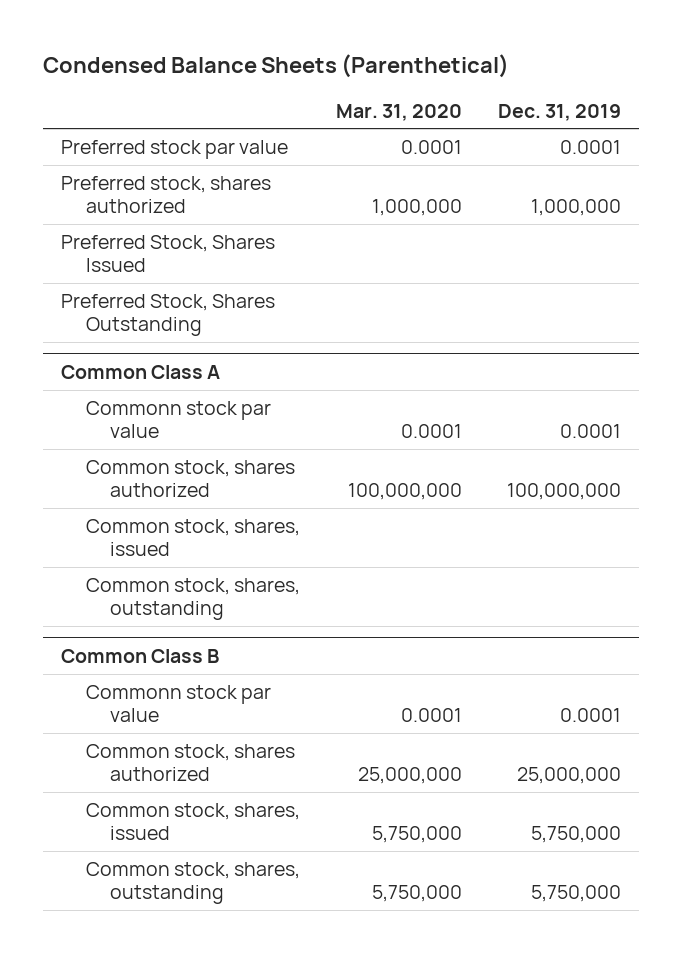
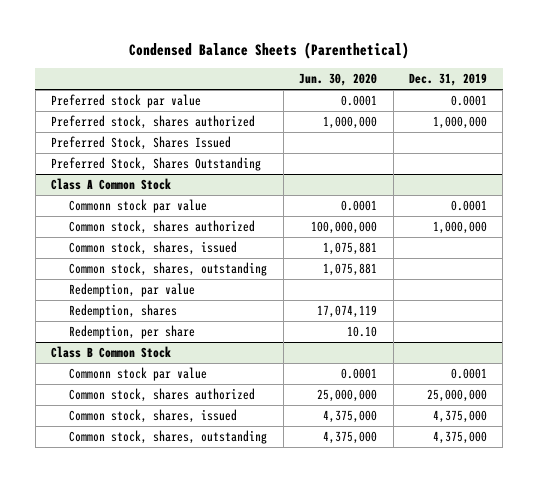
[335,103,462,121] Mar. 31, 2020 -> none
none -> [299,73,378,87] Jun. 30, 2020
[61,364,221,379] Common Class A -> [51,177,172,190] Class A Common Stock
[507,483,622,501] 100,000,000 -> [432,220,487,234] 1,000,000
none -> [69,282,196,297] Redemption, par value
none -> [69,303,178,318] Redemption, shares
none -> [69,324,196,339] Redemption, per share
[61,648,220,663] Common Class B -> [51,345,172,358] Class B Common Stock
[531,826,622,844] 5,750,000 -> [432,409,487,423] 4,375,000
[531,885,622,903] 5,750,000 -> [432,430,487,444] 4,375,000

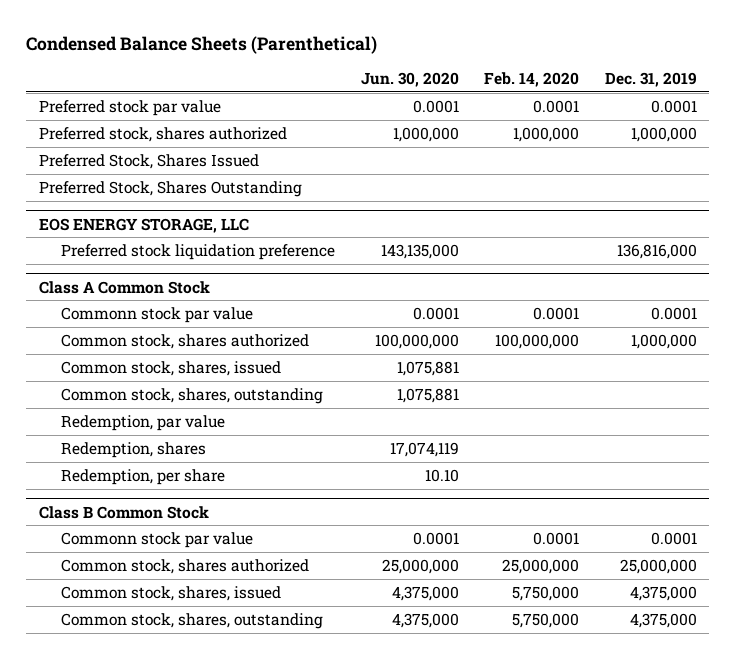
none -> [484,72,580,88] Feb. 14, 2020
none -> [39,217,250,233] EOS ENERGY STORAGE, LLC
none -> [61,243,336,260] Preferred stock liquidation preference

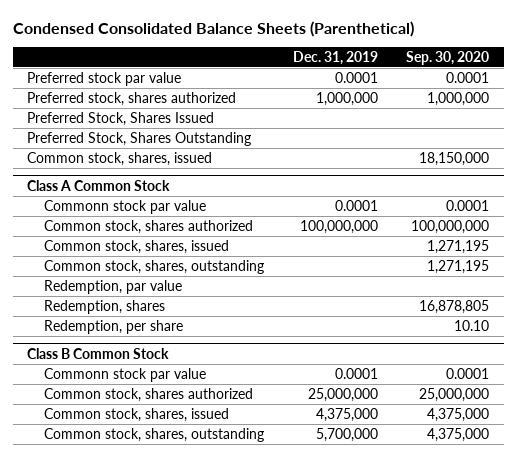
[26,36,378,55] Condensed Balance Sheets (Parenthetical) -> [12,20,414,37] Condensed Consolidated Balance Sheets (Parenthetical)
[360,72,459,88] Jun. 30, 2020 -> none
[484,72,580,88] Feb. 14, 2020 -> none
none -> [406,51,490,66] Sep. 30, 2020
[39,217,250,233] EOS ENERGY STORAGE, LLC -> none
[61,243,336,260] Preferred stock liquidation preference -> none
none -> [27,151,213,166] Common stock, shares, issued
[630,333,697,349] 1,000,000 -> [299,219,378,234] 100,000,000
[629,612,697,628] 4,375,000 -> [315,427,378,442] 5,700,000

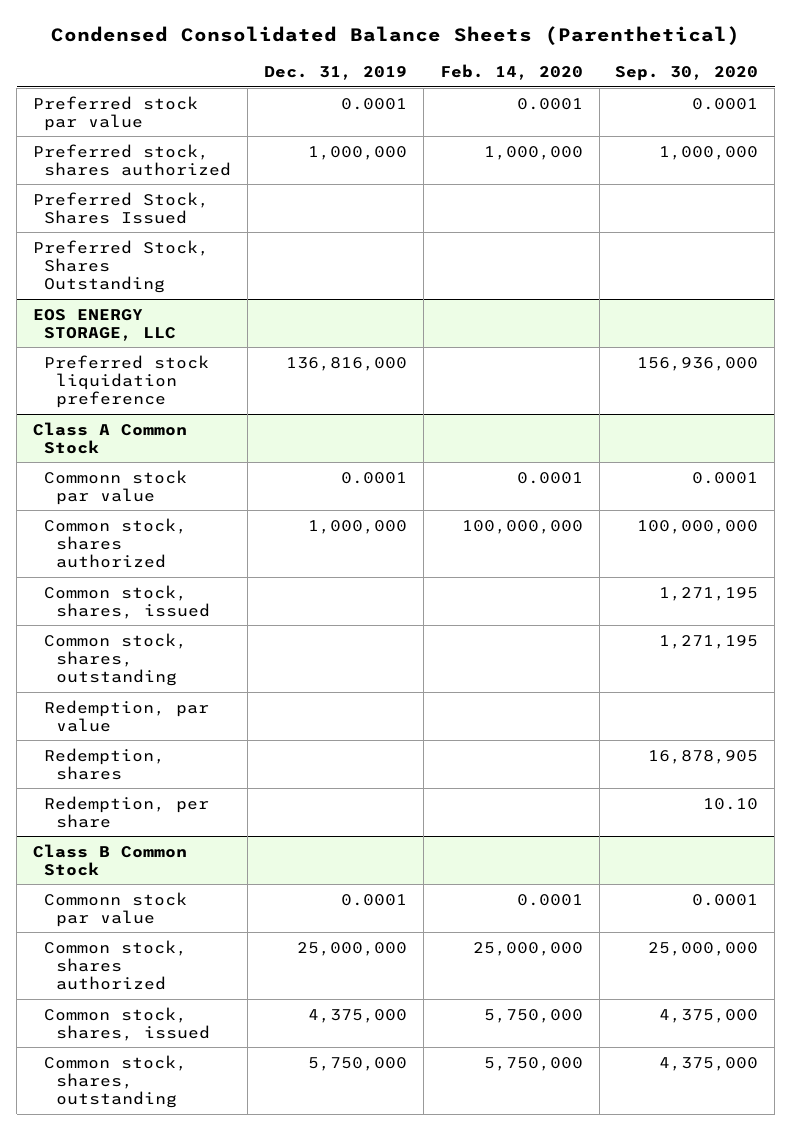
none -> [439,63,583,80] Feb. 14, 2020
[27,151,213,166] Common stock, shares, issued -> none
none -> [32,308,177,341] EOS ENERGY STORAGE, LLC
none -> [44,354,210,408] Preferred stock liquidation preference
[299,219,378,234] 100,000,000 -> [308,519,408,534] 1,000,000
[419,299,490,314] 16,878,805 -> [648,749,759,764] 16,878,905
[315,427,378,442] 5,700,000 -> [308,1056,408,1071] 5,750,000

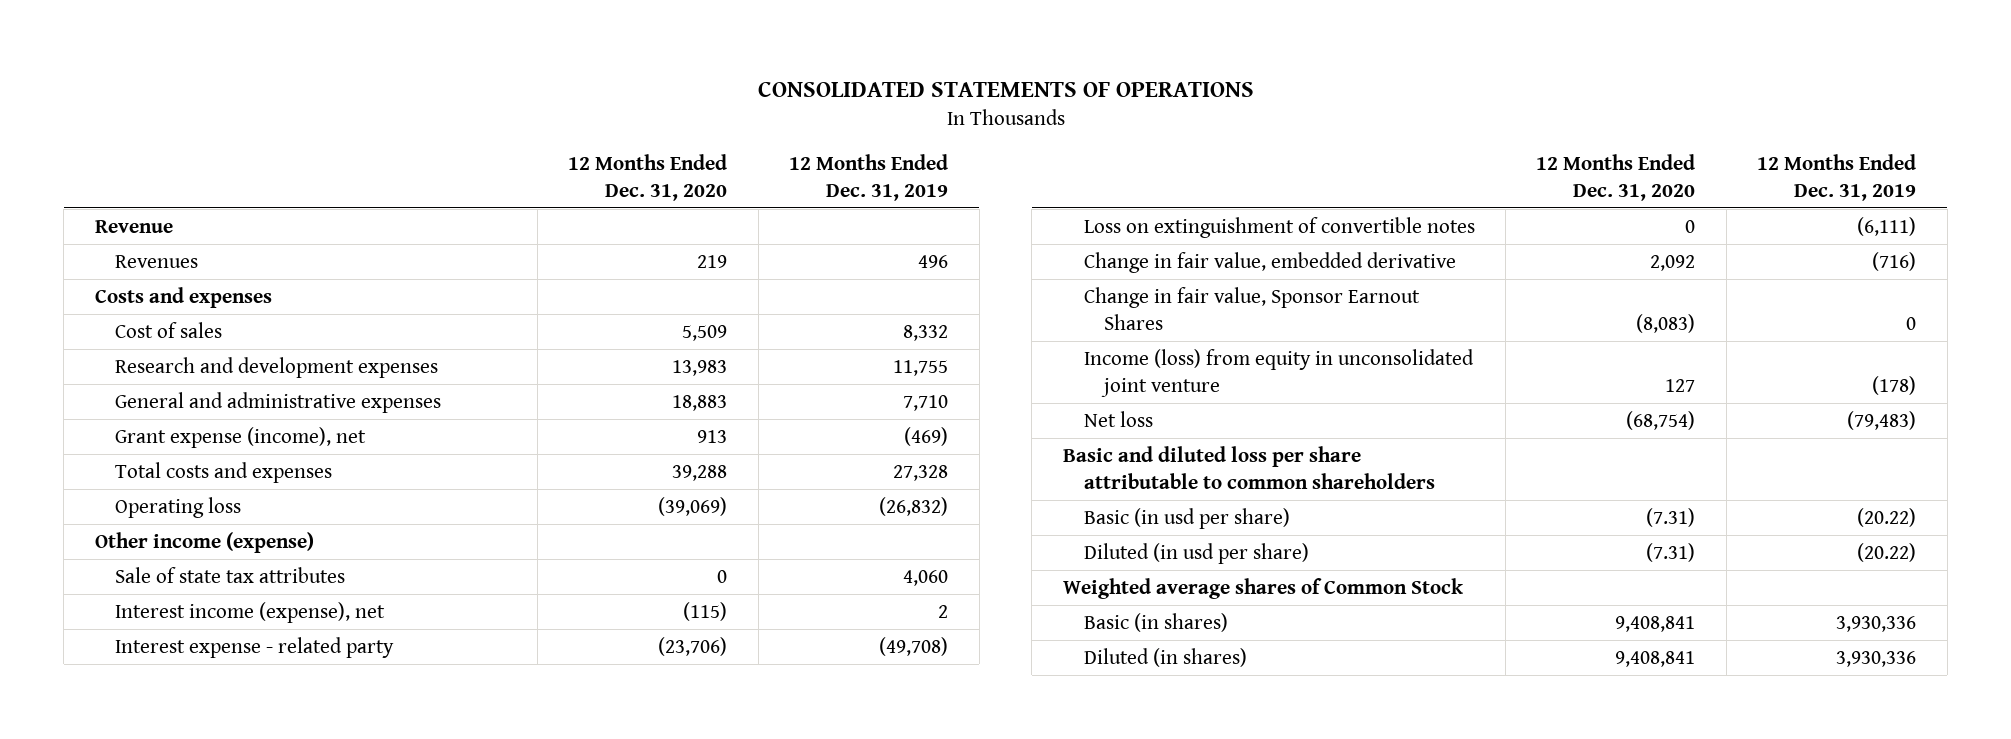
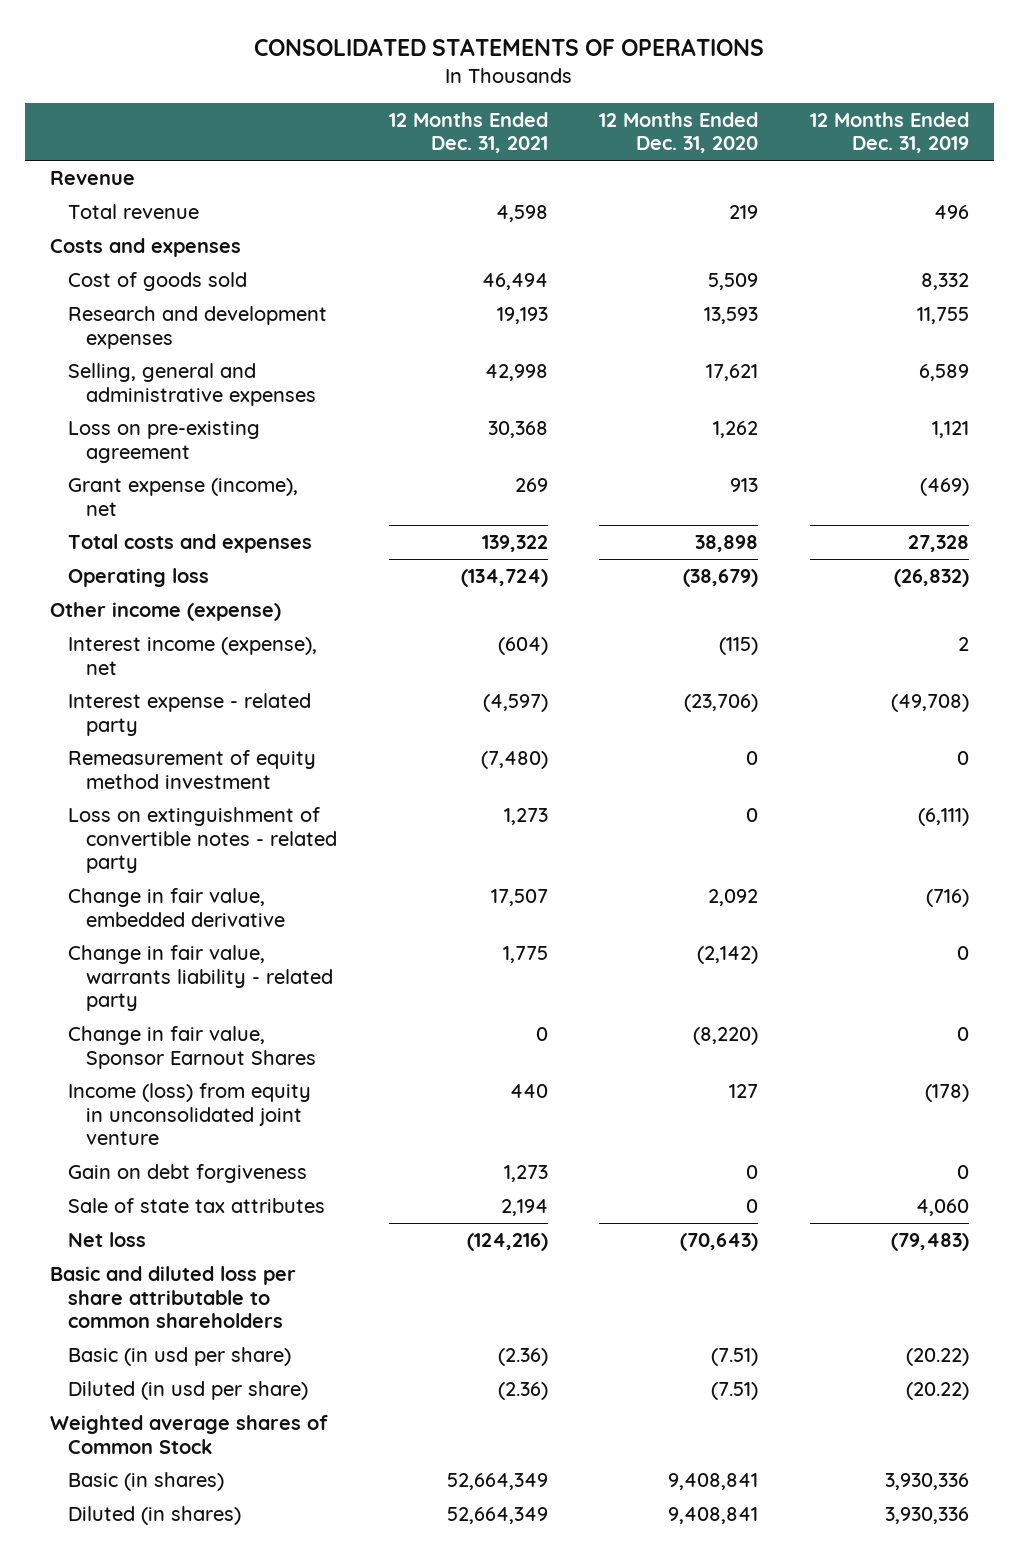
none -> [388,111,548,154] 12 Months Ended Dec. 31, 2021
[115,254,199,268] Revenues -> [68,203,200,219] Total revenue
[115,321,223,338] Cost of sales -> [68,271,248,291] Cost of goods sold
[672,359,728,376] 13,983 -> [704,306,759,324] 13,593
[115,391,442,413] General and administrative expenses -> [68,362,317,406] Selling, general and administrative expenses
[672,394,728,411] 18,883 -> [706,363,759,381] 17,621
[903,394,949,411] 7,710 -> [918,363,969,381] 6,589
none -> [68,420,261,463] Loss on pre-existing agreement
[672,464,728,481] 39,288 -> [695,534,759,552] 38,898
[658,496,728,516] (39,069) -> [683,568,759,587] (38,679)
none -> [68,749,317,789] Remeasurement of equity method investment
[1083,216,1475,238] Loss on extinguishment of convertible notes -> [68,806,338,874] Loss on extinguishment of convertible notes - related party
none -> [68,944,334,1012] Change in fair value, warrants liability - related party
[1636,313,1696,333] (8,083) -> [693,1026,759,1045] (8,220)
none -> [68,1163,308,1183] Gain on debt forgiveness
[115,566,346,583] Sale of state tax attributes -> [68,1197,326,1213] Sale of state tax attributes
[1626,410,1696,430] (68,754) -> [680,1232,759,1251] (70,643)
[1646,507,1696,527] (7.31) -> [711,1347,759,1366] (7.51)
[1646,542,1696,562] (7.31) -> [711,1381,759,1400] (7.51)

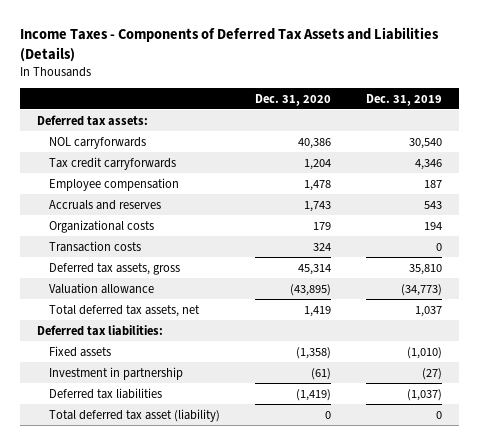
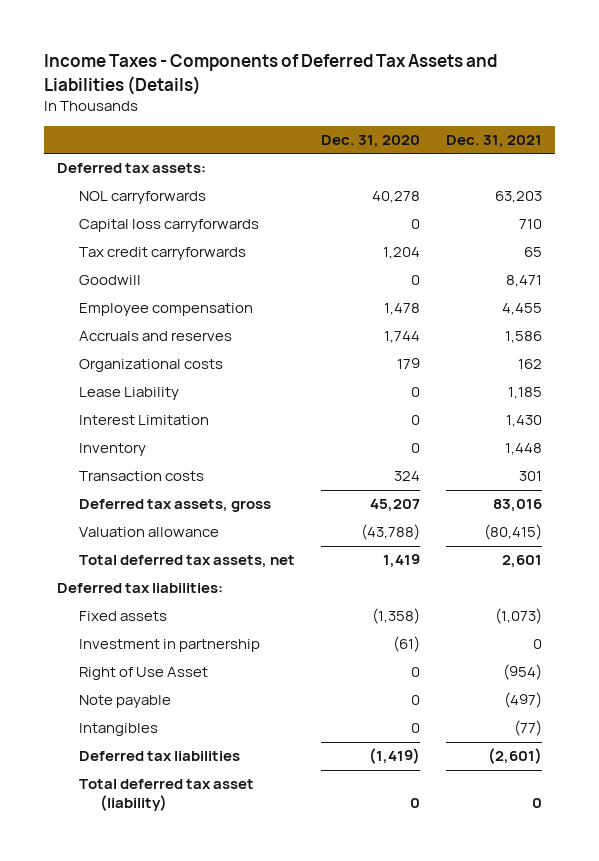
[365,93,442,106] Dec. 31, 2019 -> none
none -> [445,134,542,148] Dec. 31, 2021
[298,137,332,149] 40,386 -> [371,191,420,204] 40,278
none -> [78,219,259,233] Capital loss carryforwards
none -> [78,275,141,286] Goodwill
[304,200,332,212] 1,743 -> [383,331,420,344] 1,744
none -> [78,387,179,401] Lease Liability
none -> [78,415,209,426] Interest Limitation
none -> [78,443,146,457] Inventory
[298,263,332,275] 45,314 -> [369,499,420,513] 45,207
[290,283,332,296] (43,895) -> [360,524,420,541] (43,788)
none -> [78,667,208,681] Right of Use Asset
none -> [78,695,171,709] Note payable
none -> [78,723,158,737] Intangibles

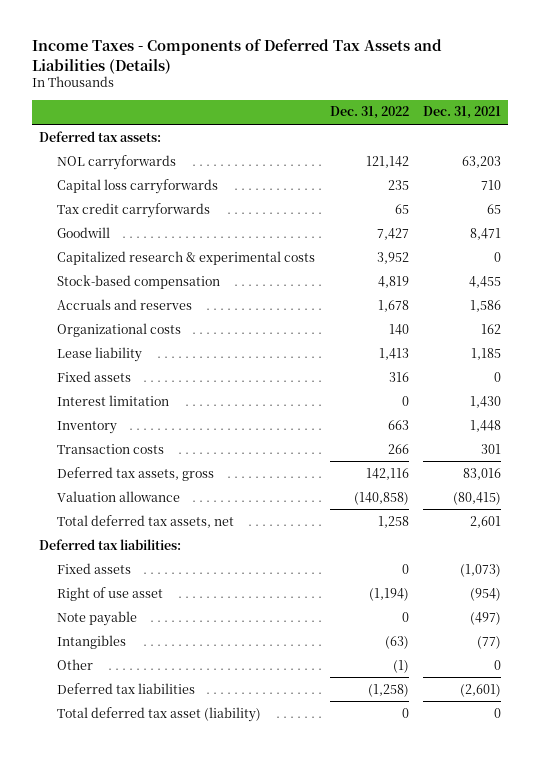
[320,134,420,148] Dec. 31, 2020 -> none
none -> [329,106,409,120] Dec. 31, 2022
none -> [57,250,316,265] Capitalized research & experimental costs
[78,303,253,317] Employee compensation -> [57,274,221,289] Stock-based compensation
[78,387,179,401] Lease Liability -> [57,346,143,362] Lease liability
none -> [57,370,132,382] Fixed assets
[78,415,209,426] Interest Limitation -> [57,394,170,406] Interest limitation
[78,639,260,653] Investment in partnership -> none
[78,667,208,681] Right of Use Asset -> [57,586,164,601] Right of use asset
none -> [57,658,94,670] Other

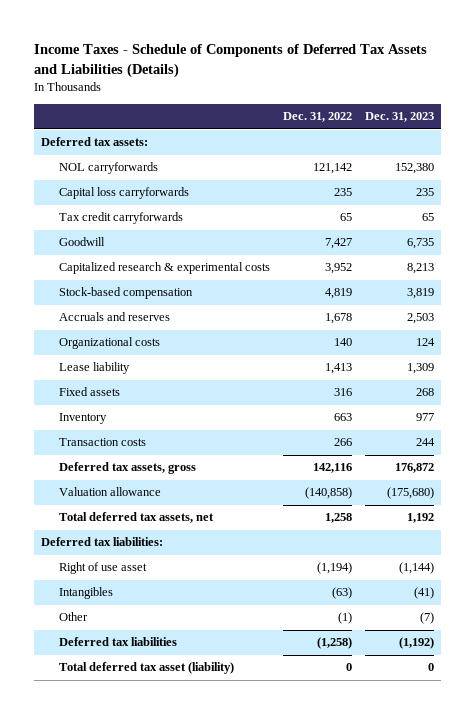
[32,39,443,74] Income Taxes - Components of Deferred Tax Assets and Liabilities (Details) -> [34,44,428,79] Income Taxes - Schedule of Components of Deferred Tax Assets and Liabilities (Details)
[423,106,502,120] Dec. 31, 2021 -> none
none -> [365,112,435,123] Dec. 31, 2023
[57,394,170,406] Interest limitation -> none
[57,562,132,574] Fixed assets -> none
[57,610,138,626] Note payable -> none

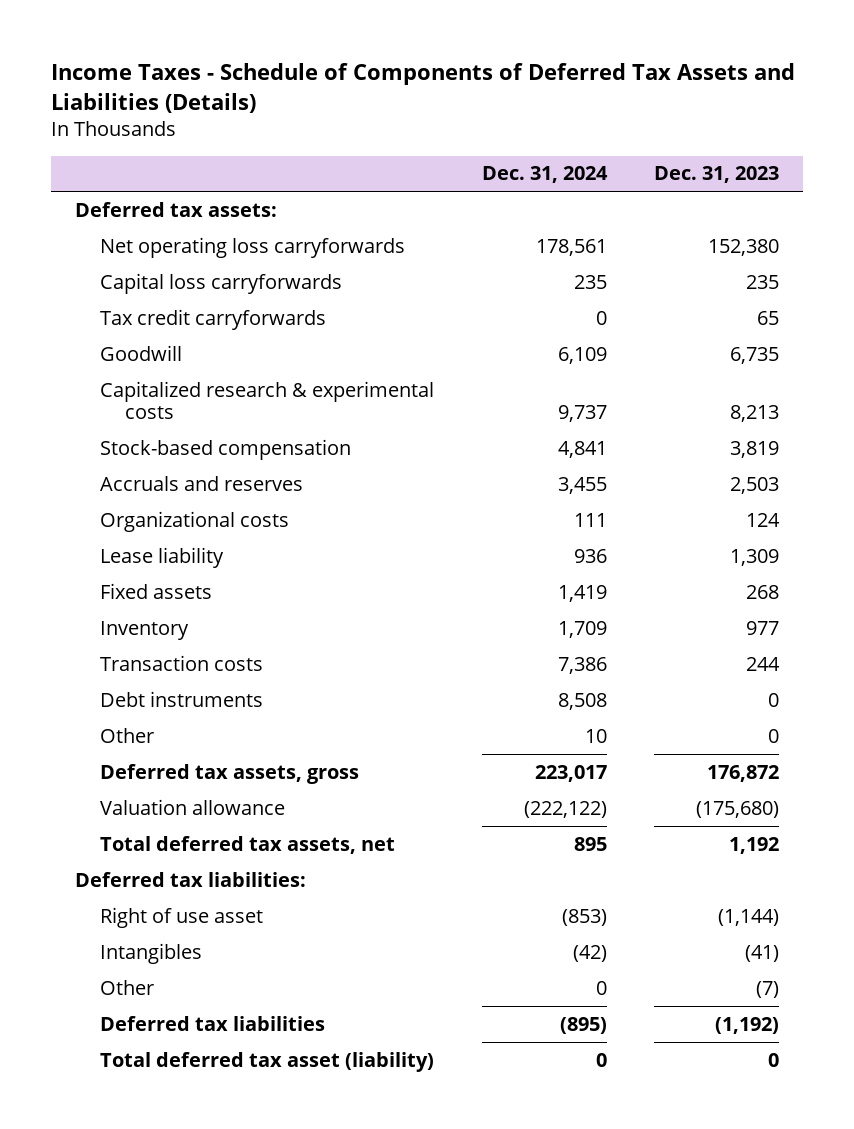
[283,112,353,123] Dec. 31, 2022 -> none
none -> [481,166,608,184] Dec. 31, 2024
[58,162,158,175] NOL carryforwards -> [99,236,405,258] Net operating loss carryforwards
none -> [99,690,263,707] Debt instruments
none -> [99,727,154,743] Other

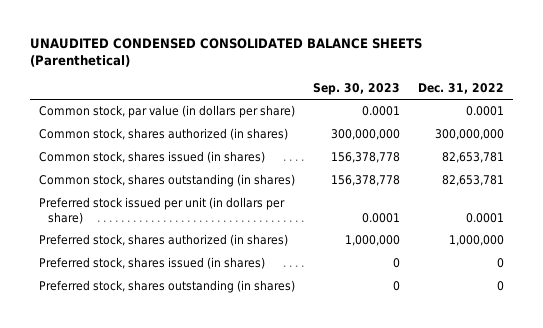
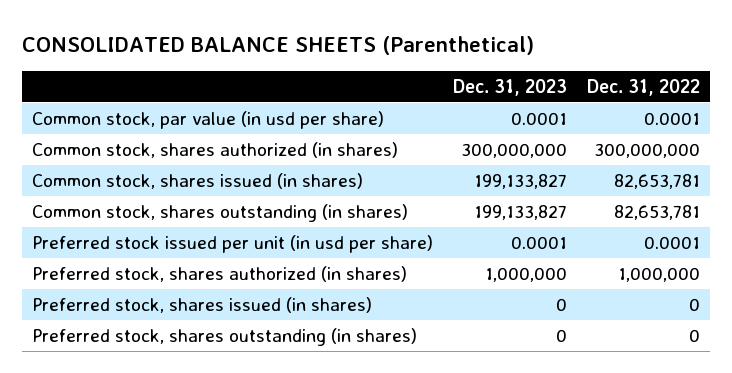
[30,37,423,68] UNAUDITED CONDENSED CONSOLIDATED BALANCE SHEETS (Parenthetical) -> [21,35,534,55] CONSOLIDATED BALANCE SHEETS (Parenthetical)
[313,83,401,96] Sep. 30, 2023 -> none
none -> [452,78,567,96] Dec. 31, 2023
[39,105,296,119] Common stock, par value (in dollars per share) -> [31,111,384,130] Common stock, par value (in usd per share)
[39,197,286,224] Preferred stock issued per unit (in dollars per share) -> [31,235,433,254] Preferred stock issued per unit (in usd per share)

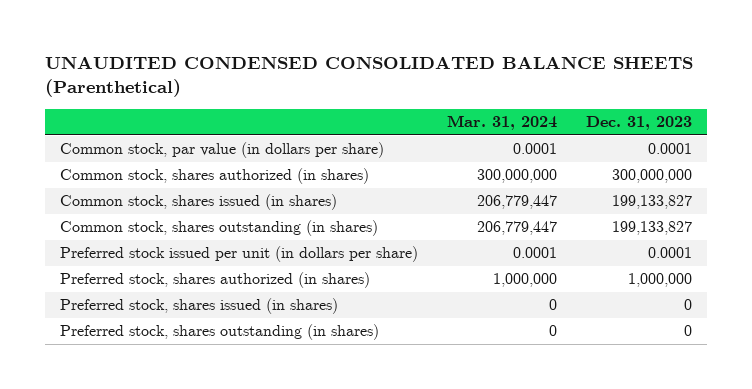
[21,35,534,55] CONSOLIDATED BALANCE SHEETS (Parenthetical) -> [45,56,694,98] UNAUDITED CONDENSED CONSOLIDATED BALANCE SHEETS (Parenthetical)
[586,78,700,96] Dec. 31, 2022 -> none
none -> [447,114,558,130] Mar. 31, 2024
[31,111,384,130] Common stock, par value (in usd per share) -> [59,142,384,159] Common stock, par value (in dollars per share)
[31,235,433,254] Preferred stock issued per unit (in usd per share) -> [59,246,418,263] Preferred stock issued per unit (in dollars per share)

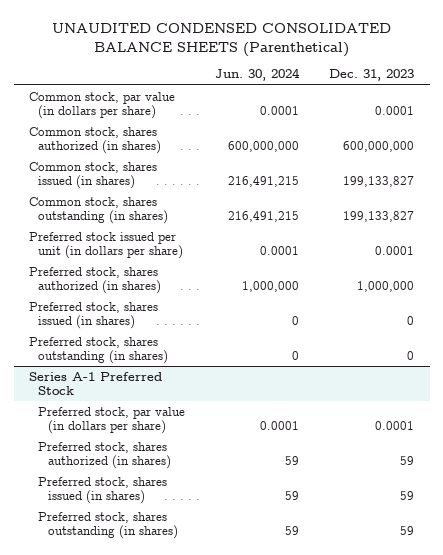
[447,114,558,130] Mar. 31, 2024 -> none
none -> [215,68,301,82] Jun. 30, 2024
[612,169,693,184] 300,000,000 -> [343,140,415,152] 600,000,000
none -> [28,371,162,395] Series A-1 Preferred Stock
none -> [38,406,186,434] Preferred stock, par value (in dollars per share)
none -> [38,441,171,469] Preferred stock, shares authorized (in shares)
none -> [38,476,168,504] Preferred stock, shares issued (in shares)
none -> [38,511,178,539] Preferred stock, shares outstanding (in shares)

